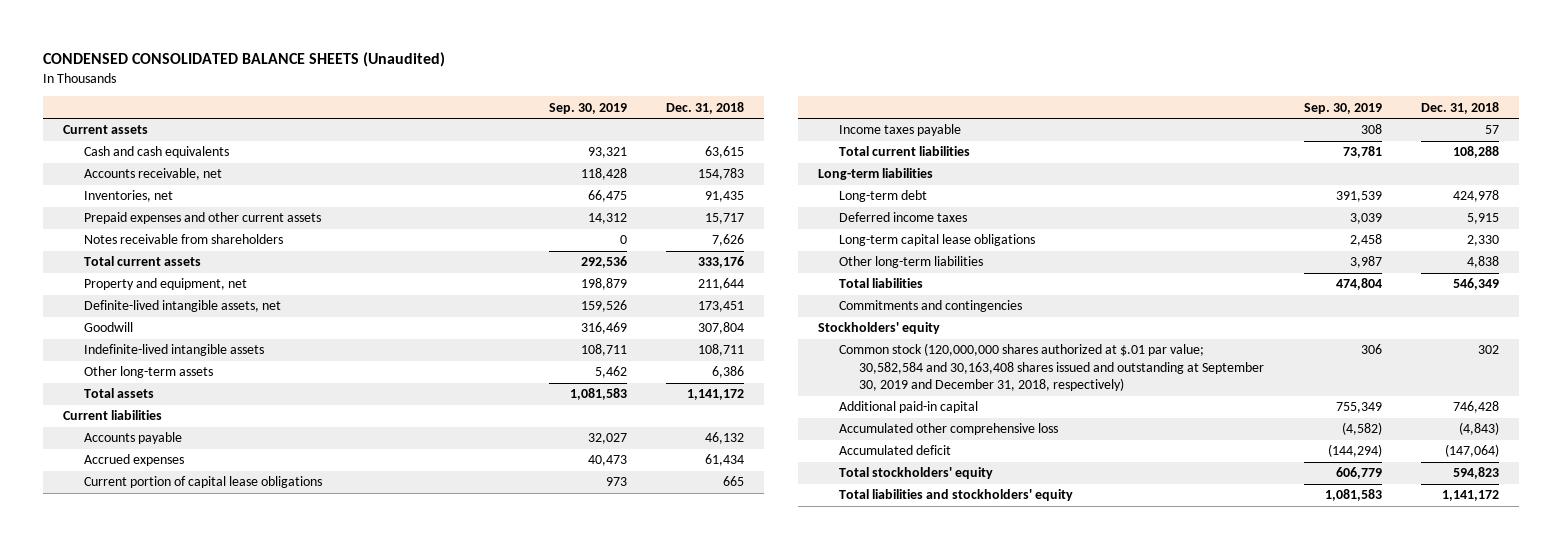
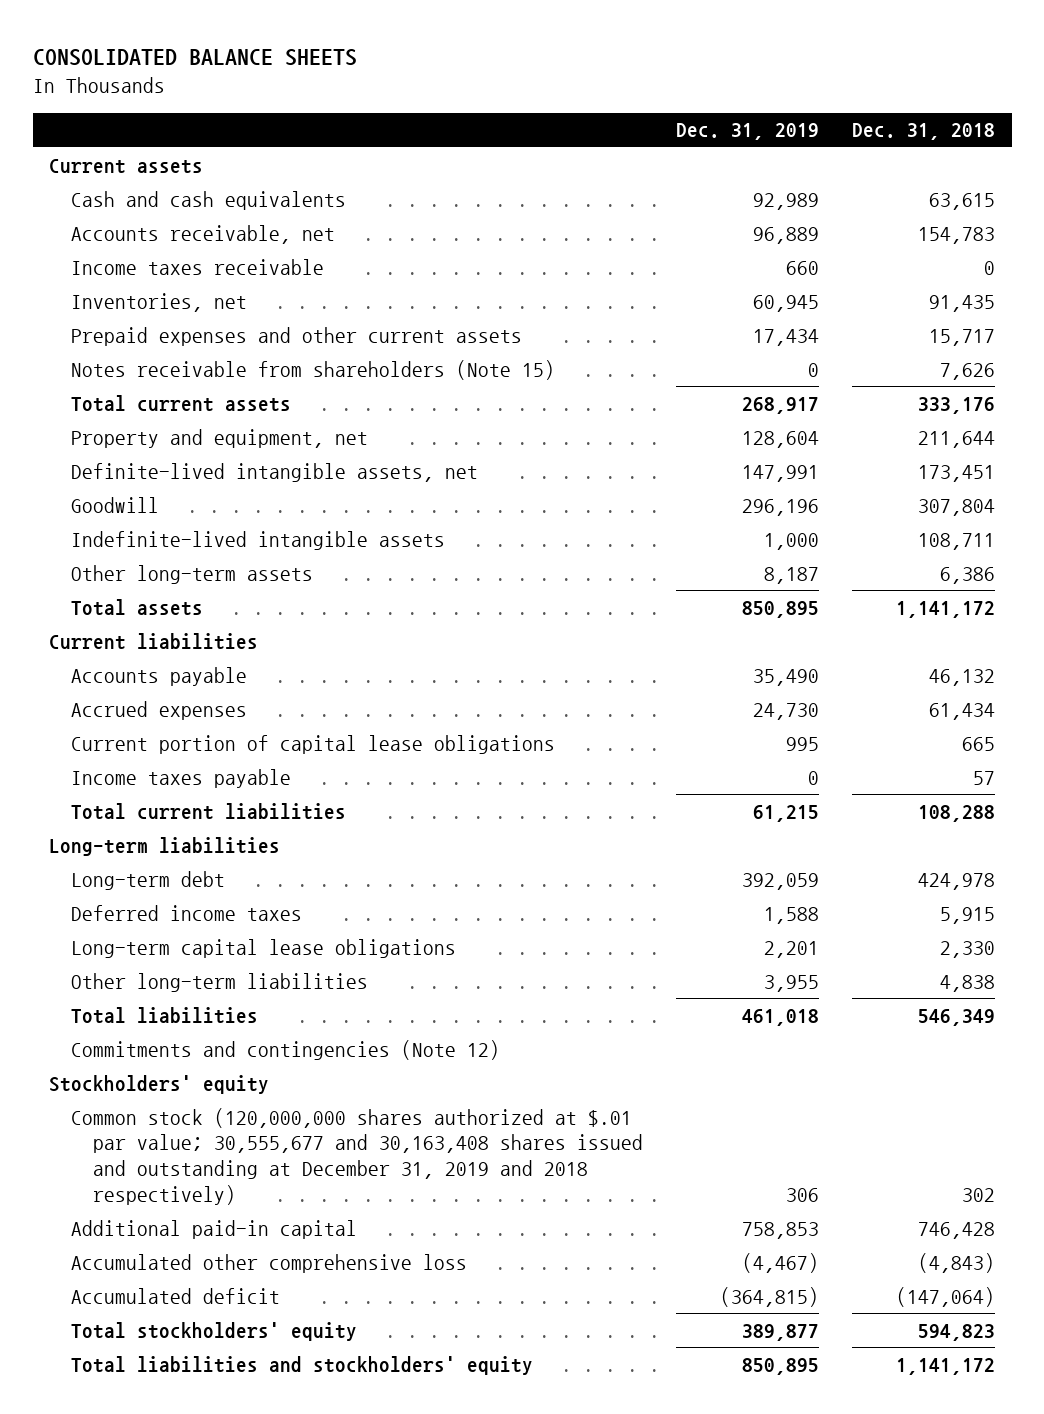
[43,52,446,68] CONDENSED CONSOLIDATED BALANCE SHEETS (Unaudited) -> [32,49,357,67] CONSOLIDATED BALANCE SHEETS
[548,102,627,114] Sep. 30, 2019 -> none
none -> [676,123,820,141] Dec. 31, 2019
none -> [71,258,325,275] Income taxes receivable
[83,234,283,245] Notes receivable from shareholders -> [71,359,556,380] Notes receivable from shareholders (Note 15)
[838,300,1022,313] Commitments and contingencies -> [71,1039,501,1060] Commitments and contingencies (Note 12)
[838,343,1265,392] Common stock (120,000,000 shares authorized at $.01 par value; 30,582,584 and 30,163,408 shares issued and outstanding at September 30, 2019 and December 31, 2018, respectively) -> [71,1107,644,1205] Common stock (120,000,000 shares authorized at $.01 par value; 30,555,677 and 30,163,408 shares issued and outstanding at December 31, 2019 and 2018 respectively)

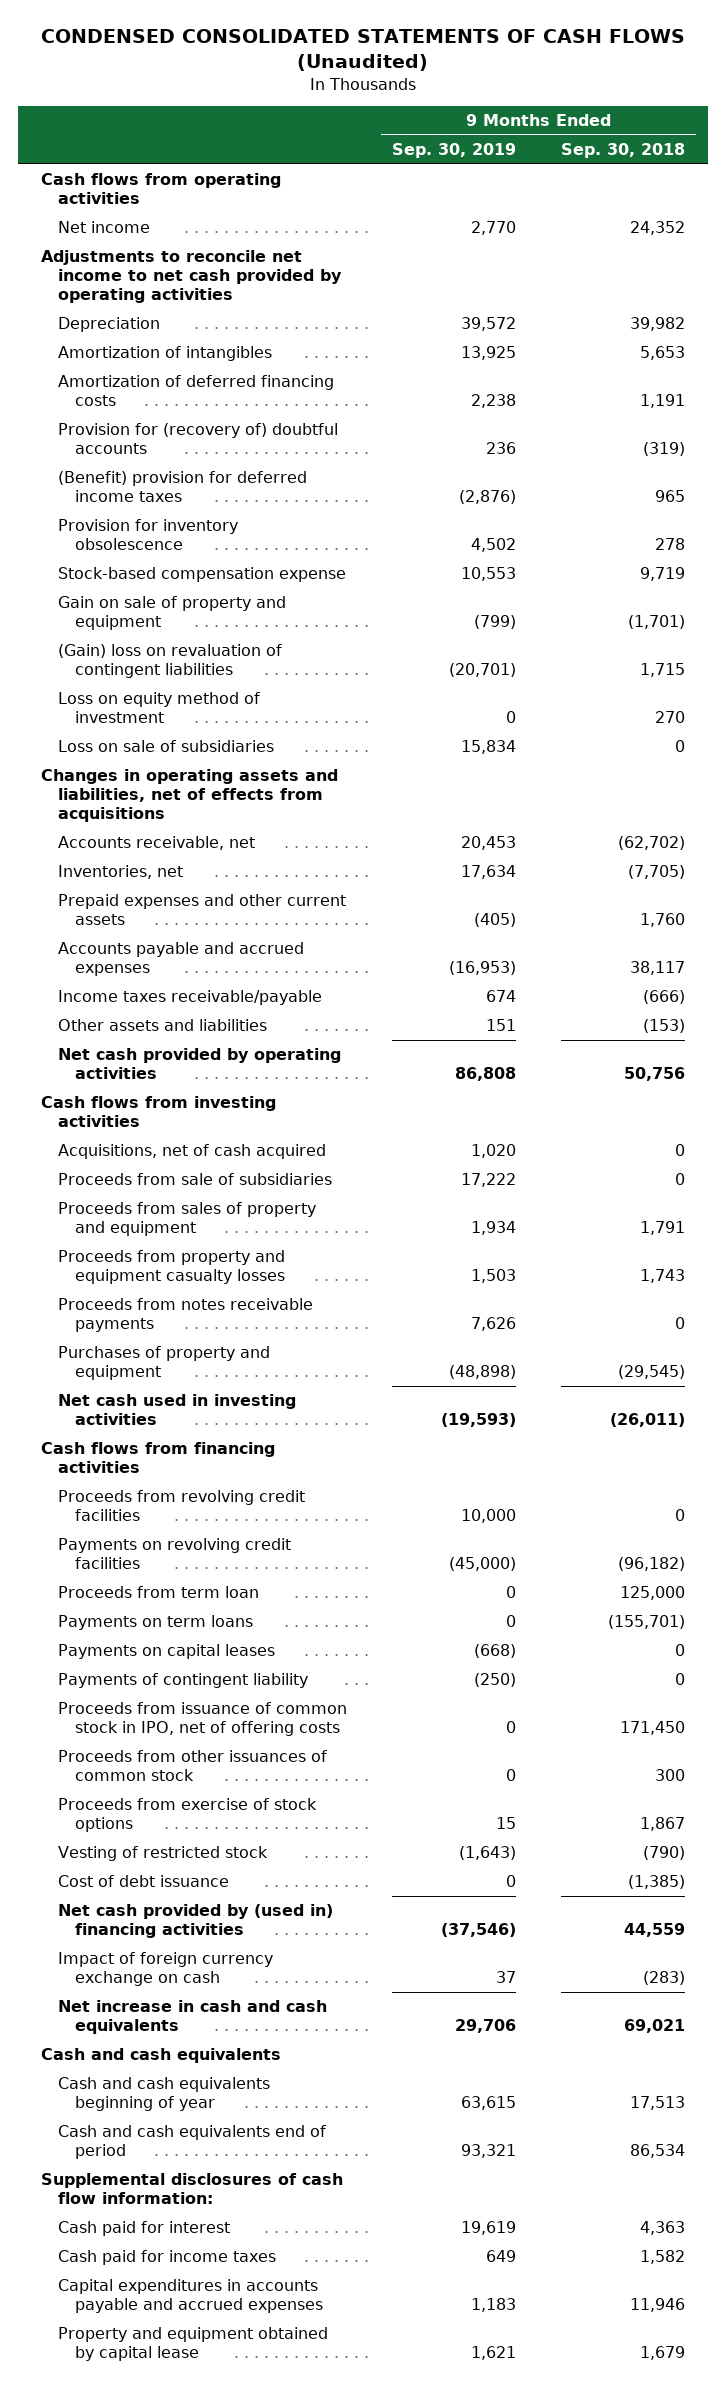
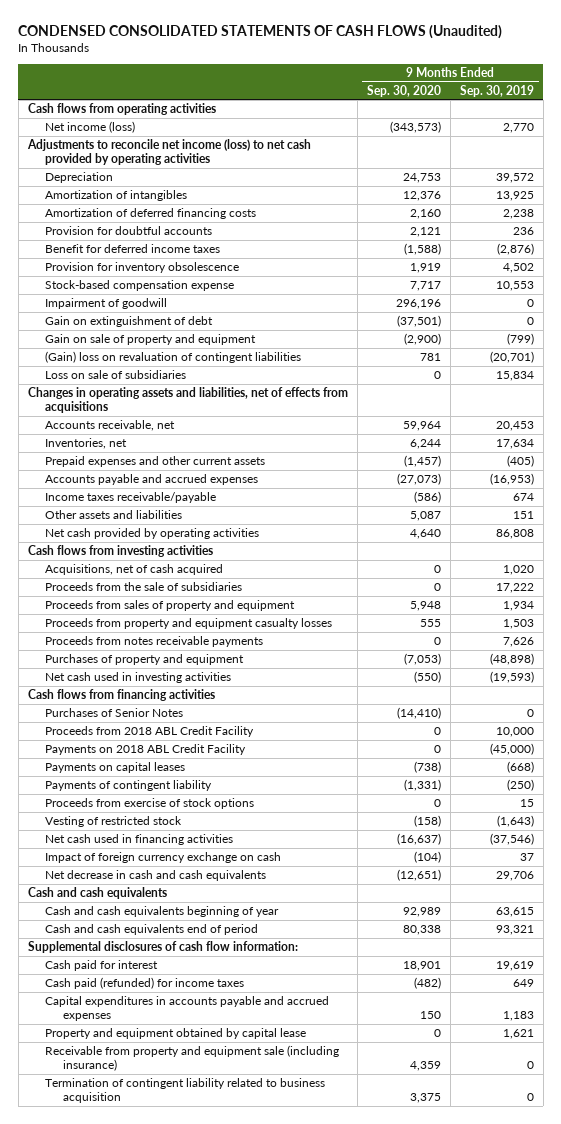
[561,143,686,159] Sep. 30, 2018 -> none
none -> [366,84,441,97] Sep. 30, 2020
[57,221,150,234] Net income -> [45,121,136,134] Net income (loss)
[40,250,342,304] Adjustments to reconcile net income to net cash provided by operating activities -> [26,139,311,166] Adjustments to reconcile net income (loss) to net cash provided by operating activities
[57,423,338,455] Provision for (recovery of) doubtful accounts -> [45,226,213,236] Provision for doubtful accounts
[57,471,307,503] (Benefit) provision for deferred income taxes -> [45,244,221,254] Benefit for deferred income taxes
none -> [45,298,168,310] Impairment of goodwill
none -> [45,316,214,328] Gain on extinguishment of debt
[57,692,260,724] Loss on equity method of investment -> none
[57,1173,332,1186] Proceeds from sale of subsidiaries -> [45,582,243,592] Proceeds from the sale of subsidiaries
[57,1490,305,1522] Proceeds from revolving credit facilities -> none
[57,1586,259,1599] Proceeds from term loan -> none
[57,1615,253,1631] Payments on term loans -> none
none -> [45,708,184,718] Purchases of Senior Notes
none -> [45,726,255,738] Proceeds from 2018 ABL Credit Facility
[57,1538,291,1570] Payments on revolving credit facilities -> [45,744,247,756] Payments on 2018 ABL Credit Facility
[57,1702,347,1737] Proceeds from issuance of common stock in IPO, net of offering costs -> none
[57,1750,327,1782] Proceeds from other issuances of common stock -> none
[57,1875,229,1888] Cost of debt issuance -> none
[57,1904,333,1939] Net cash provided by (used in) financing activities -> [45,834,234,846] Net cash used in financing activities
[57,2000,327,2035] Net increase in cash and cash equivalents -> [45,870,267,882] Net decrease in cash and cash equivalents
[57,2250,276,2266] Cash paid for income taxes -> [45,977,245,990] Cash paid (refunded) for income taxes
none -> [45,1045,340,1072] Receivable from property and equipment sale (including insurance)
none -> [45,1078,326,1104] Termination of contingent liability related to business acquisition

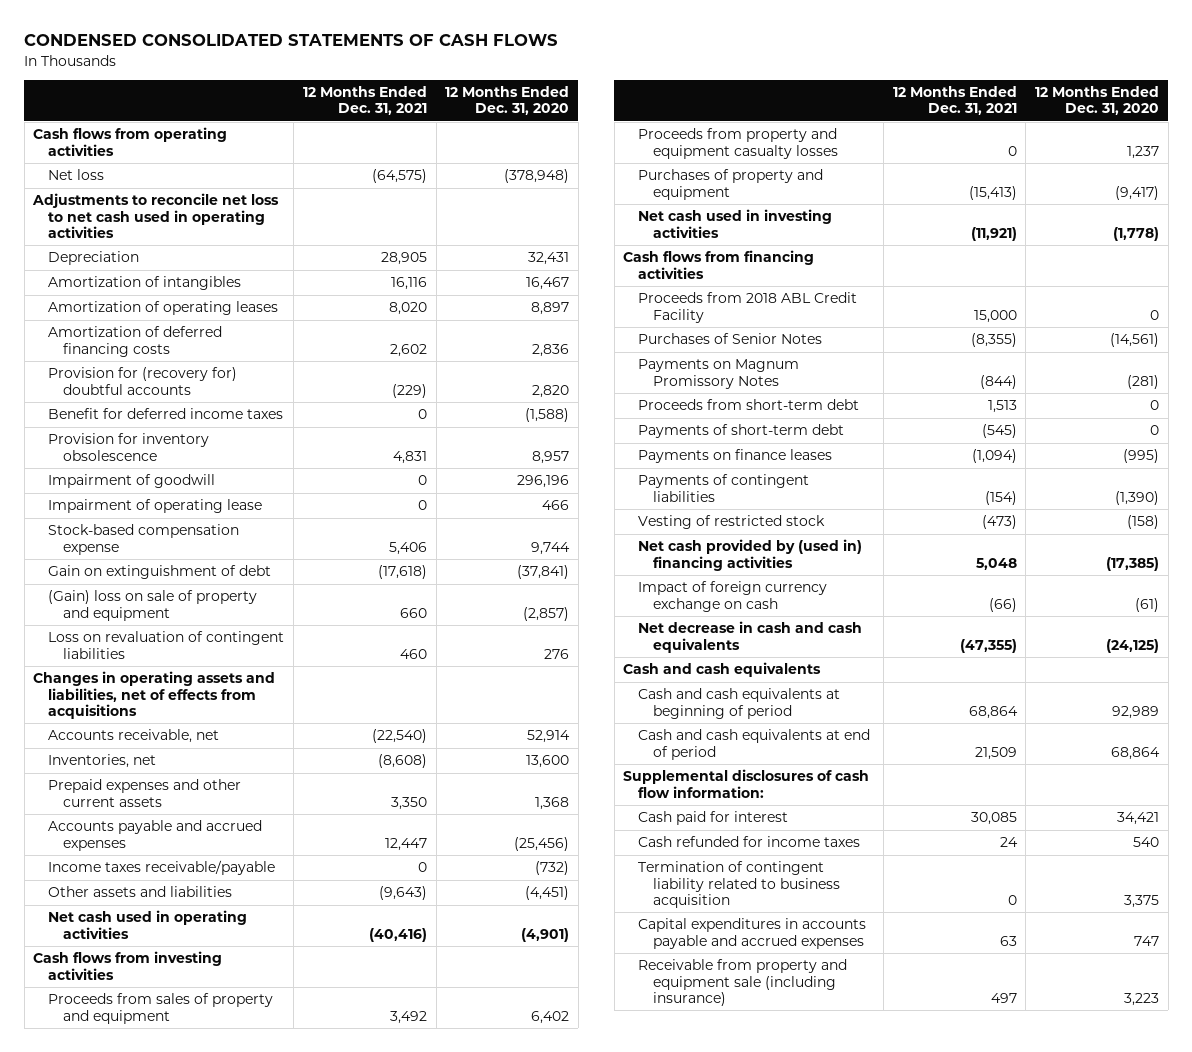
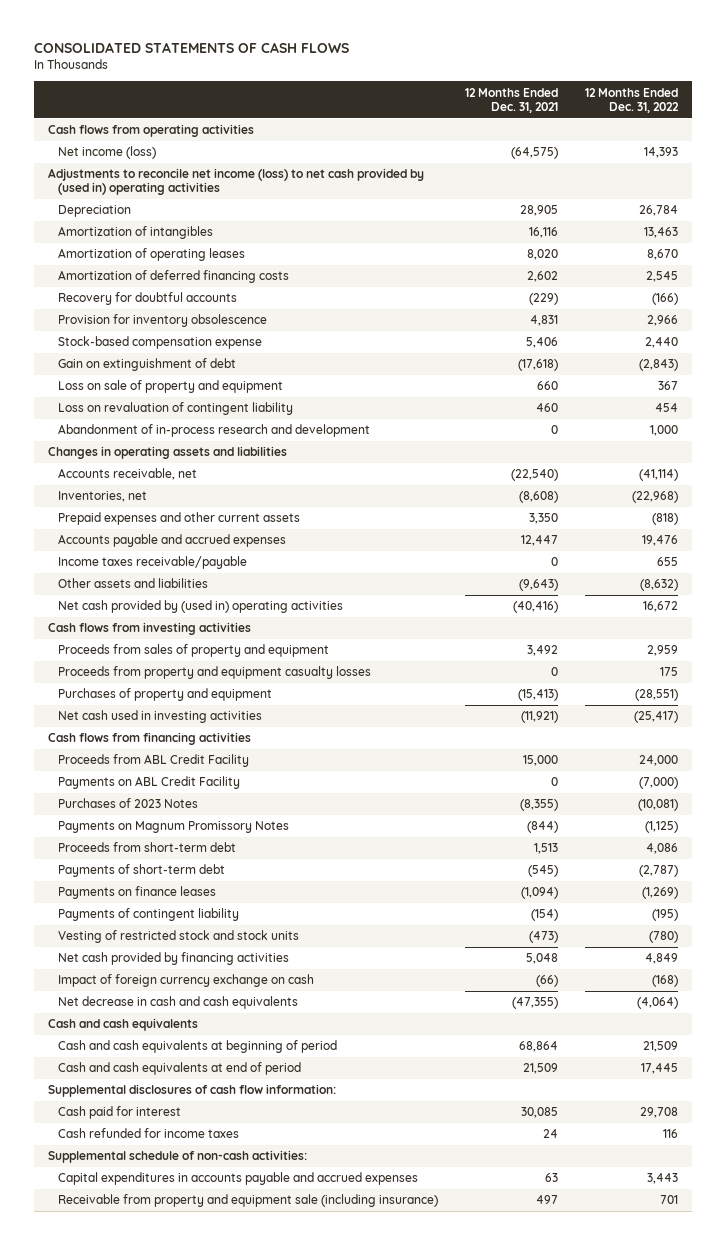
[24,34,559,47] CONDENSED CONSOLIDATED STATEMENTS OF CASH FLOWS -> [34,42,350,54] CONSOLIDATED STATEMENTS OF CASH FLOWS
[445,85,570,116] 12 Months Ended Dec. 31, 2020 -> none
none -> [585,87,680,113] 12 Months Ended Dec. 31, 2022
[48,169,105,181] Net loss -> [57,146,156,160] Net income (loss)
[32,193,280,239] Adjustments to reconcile net loss to net cash used in operating activities -> [48,168,425,196] Adjustments to reconcile net income (loss) to net cash provided by (used in) operating activities
[48,408,284,420] Benefit for deferred income taxes -> none
[48,367,238,395] Provision for (recovery for) doubtful accounts -> [57,292,237,306] Recovery for doubtful accounts
[48,474,216,489] Impairment of goodwill -> none
[48,499,263,514] Impairment of operating lease -> none
[48,590,258,621] (Gain) loss on sale of property and equipment -> [57,380,283,394] Loss on sale of property and equipment
[48,631,285,659] Loss on revaluation of contingent liabilities -> [57,402,293,416] Loss on revaluation of contingent liability
none -> [57,424,370,438] Abandonment of in-process research and development
[33,671,276,720] Changes in operating assets and liabilities, net of effects from acquisitions -> [48,446,288,460] Changes in operating assets and liabilities
[48,910,248,939] Net cash used in operating activities -> [57,600,343,614] Net cash provided by (used in) operating activities
[638,292,858,323] Proceeds from 2018 ABL Credit Facility -> [57,754,249,768] Proceeds from ABL Credit Facility
none -> [57,776,240,790] Payments on ABL Credit Facility
[638,333,823,345] Purchases of Senior Notes -> [57,798,198,809] Purchases of 2023 Notes
[638,474,810,502] Payments of contingent liabilities -> [57,908,239,922] Payments of contingent liability
[638,515,826,530] Vesting of restricted stock -> [57,930,299,944] Vesting of restricted stock and stock units
[638,539,863,571] Net cash provided by (used in) financing activities -> [57,952,289,966] Net cash provided by financing activities
[638,861,841,909] Termination of contingent liability related to business acquisition -> none
none -> [48,1150,308,1164] Supplemental schedule of non-cash activities:

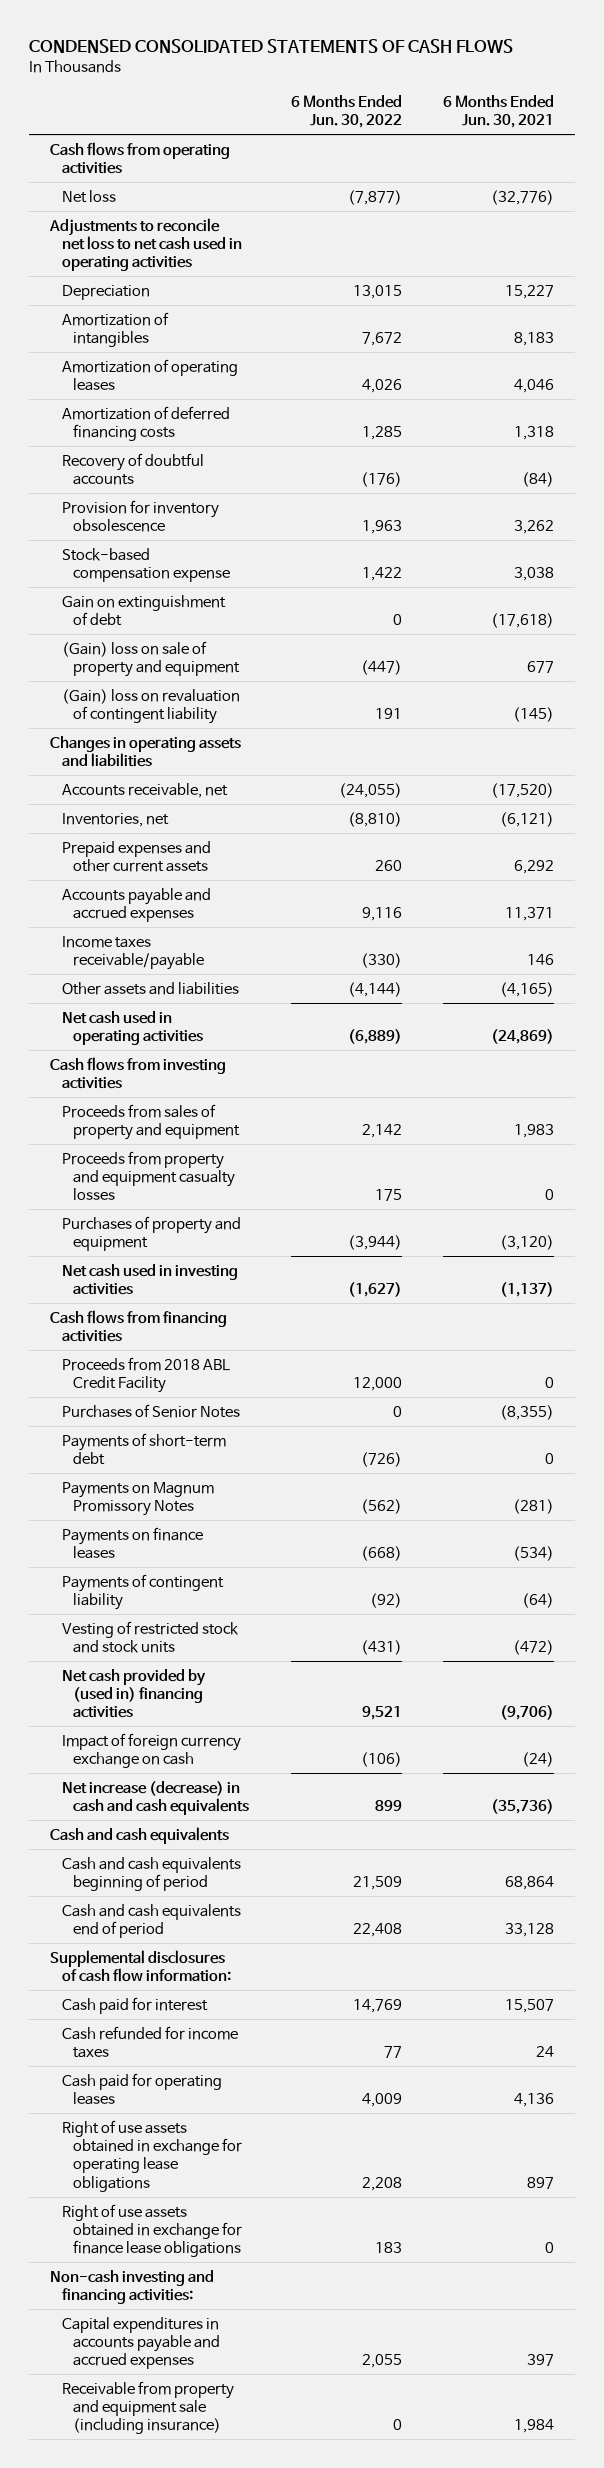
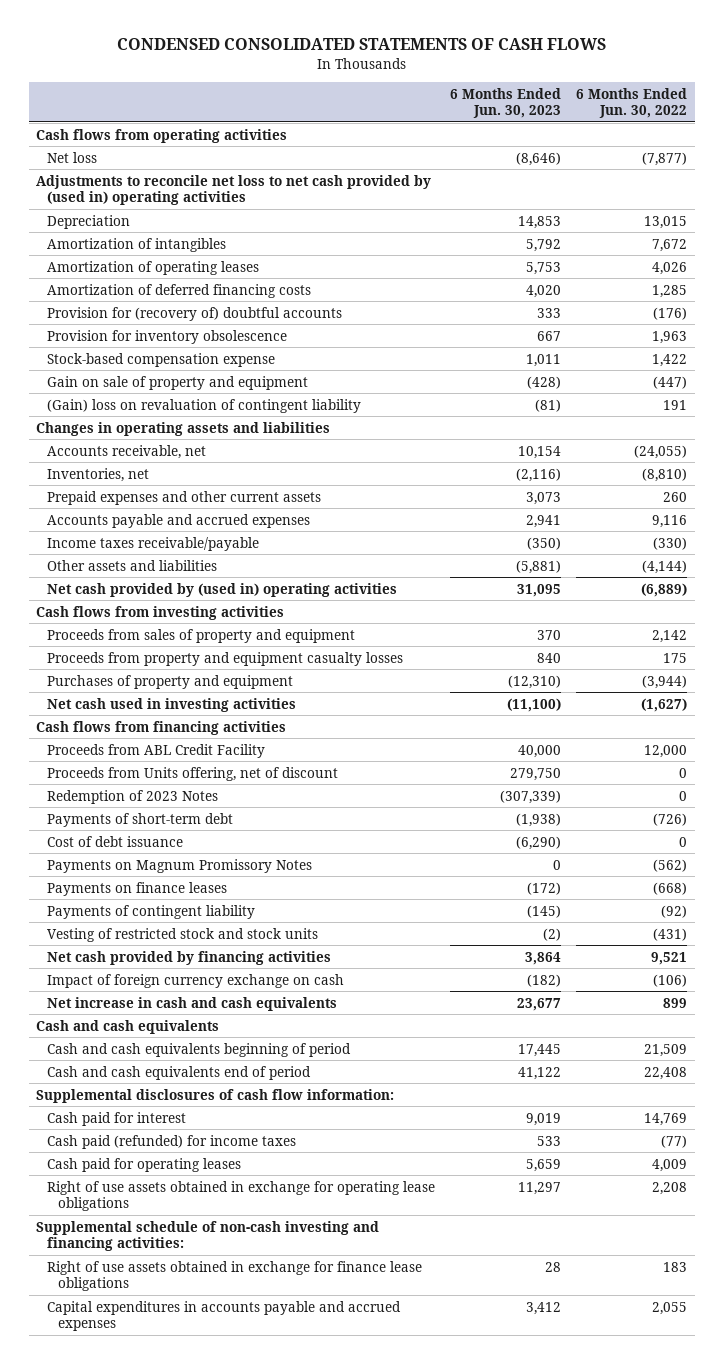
[442,94,554,129] 6 Months Ended Jun. 30, 2021 -> none
none -> [450,87,562,119] 6 Months Ended Jun. 30, 2023
[48,217,242,272] Adjustments to reconcile net loss to net cash used in operating activities -> [36,174,432,205] Adjustments to reconcile net loss to net cash provided by (used in) operating activities
[61,452,204,486] Recovery of doubtful accounts -> [47,306,343,321] Provision for (recovery of) doubtful accounts
[61,594,226,627] Gain on extinguishment of debt -> none
[61,640,241,678] (Gain) loss on sale of property and equipment -> [47,375,309,390] Gain on sale of property and equipment
[61,1010,204,1046] Net cash used in operating activities -> [47,582,398,597] Net cash provided by (used in) operating activities
[61,1403,240,1418] Purchases of Senior Notes -> none
[61,1356,230,1394] Proceeds from 2018 ABL Credit Facility -> [47,743,266,758] Proceeds from ABL Credit Facility
none -> [47,766,339,781] Proceeds from Units offering, net of discount
none -> [47,789,219,804] Redemption of 2023 Notes
none -> [47,835,184,847] Cost of debt issuance
[61,1668,206,1719] Net cash provided by (used in) financing activities -> [47,950,332,965] Net cash provided by financing activities
[61,1780,250,1816] Net increase (decrease) in cash and cash equivalents -> [47,996,338,1011] Net increase in cash and cash equivalents
[61,2025,238,2059] Cash refunded for income taxes -> [47,1134,297,1149] Cash paid (refunded) for income taxes
[383,2046,402,2059] 77 -> [661,1134,688,1148] (77)
none -> [36,1220,380,1251] Supplemental schedule of non-cash investing and financing activities:
[49,2269,214,2305] Non-cash investing and financing activities: -> none
[61,2380,234,2435] Receivable from property and equipment sale (including insurance) -> none

